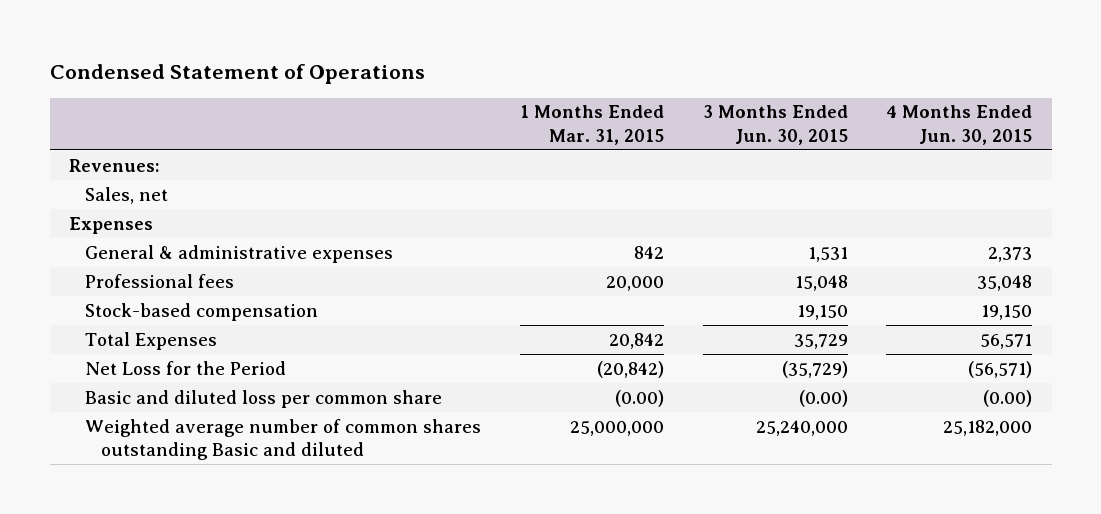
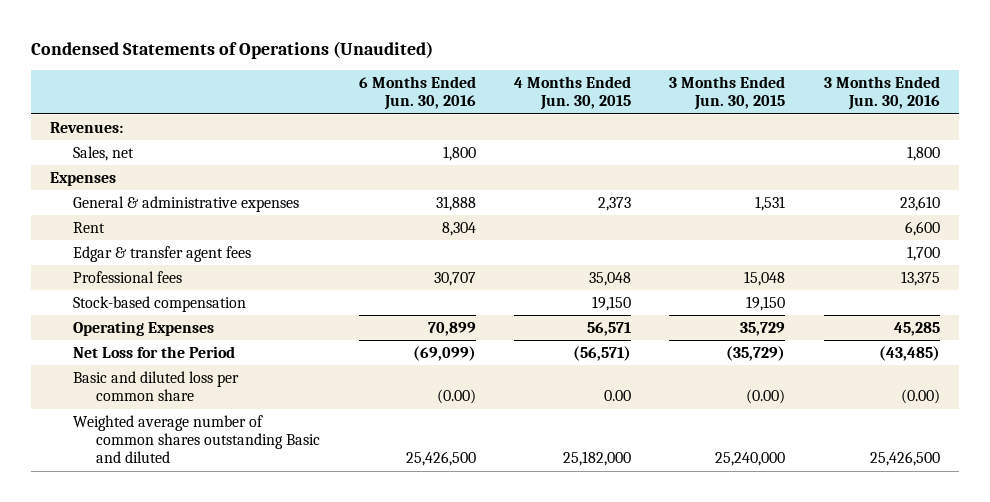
[49,63,425,84] Condensed Statement of Operations -> [30,40,433,59] Condensed Statements of Operations (Unaudited)
[519,105,664,145] 1 Months Ended Mar. 31, 2015 -> none
none -> [358,76,476,111] 6 Months Ended Jun. 30, 2016
none -> [823,76,940,111] 3 Months Ended Jun. 30, 2016
none -> [73,221,106,233] Rent
none -> [73,245,252,262] Edgar & transfer agent fees
[85,331,218,350] Total Expenses -> [73,320,215,336] Operating Expenses
[983,389,1033,407] (0.00) -> [603,390,631,402] 0.00

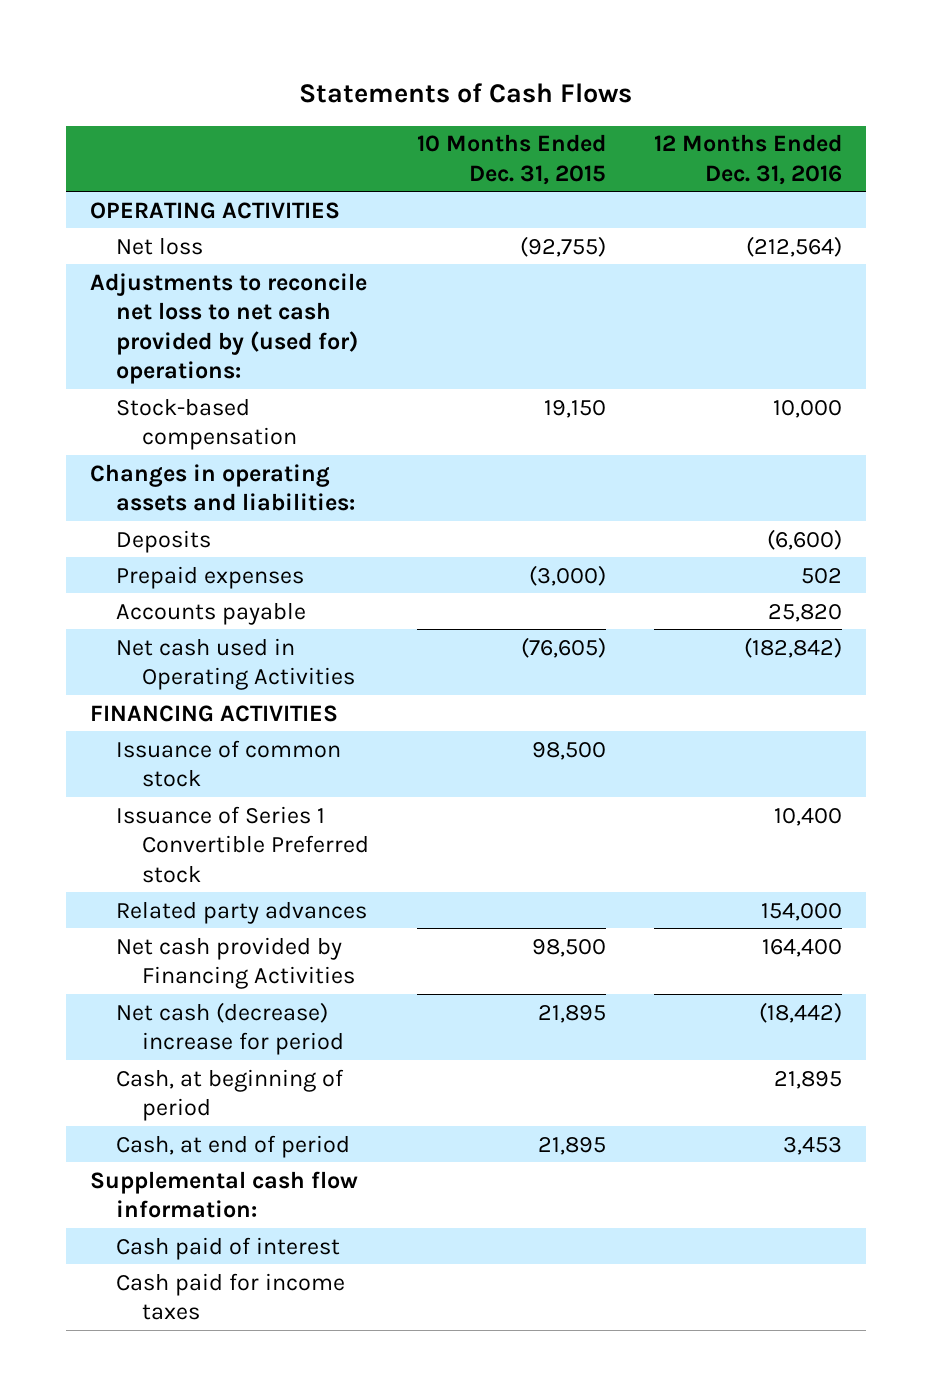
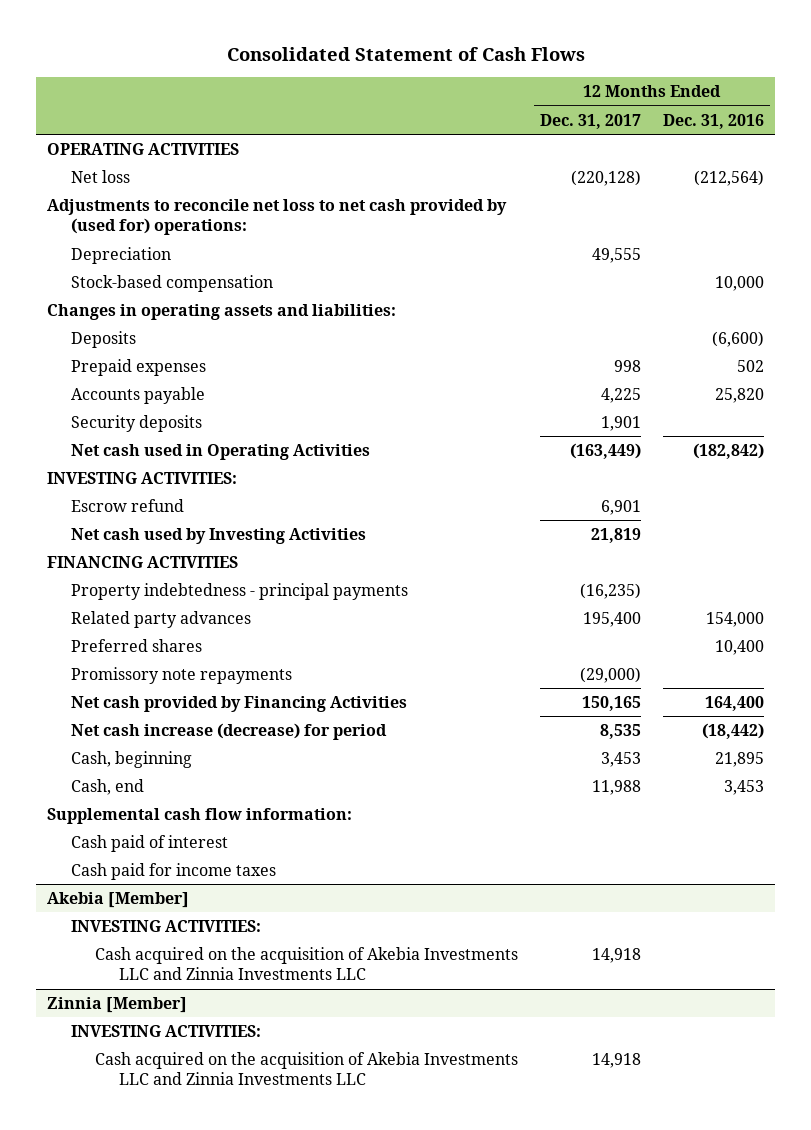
[298,83,632,104] Statements of Cash Flows -> [226,46,585,61] Consolidated Statement of Cash Flows
[417,134,607,185] 10 Months Ended Dec. 31, 2015 -> none
none -> [539,113,641,129] Dec. 31, 2017
none -> [70,247,171,265] Depreciation
none -> [70,415,202,433] Security deposits
none -> [46,472,237,485] INVESTING ACTIVITIES:
none -> [70,499,184,513] Escrow refund
none -> [70,528,366,545] Net cash used by Investing Activities
[115,739,341,788] Issuance of common stock -> none
[115,805,370,883] Issuance of Series 1 Convertible Preferred stock -> none
none -> [70,583,408,601] Property indebtedness - principal payments
none -> [70,639,202,653] Preferred shares
none -> [70,667,292,685] Promissory note repayments
[115,1001,345,1056] Net cash (decrease) increase for period -> [70,723,387,741] Net cash increase (decrease) for period
[115,1068,344,1122] Cash, at beginning of period -> [70,751,192,769] Cash, beginning
[115,1134,350,1158] Cash, at end of period -> [70,779,144,796] Cash, end
none -> [46,892,189,909] Akebia [Member]
none -> [70,920,261,933] INVESTING ACTIVITIES:
none -> [94,947,518,981] Cash acquired on the acquisition of Akebia Investments LLC and Zinnia Investments LLC
none -> [46,997,187,1014] Zinnia [Member]
none -> [70,1025,261,1038] INVESTING ACTIVITIES:
none -> [94,1052,518,1086] Cash acquired on the acquisition of Akebia Investments LLC and Zinnia Investments LLC

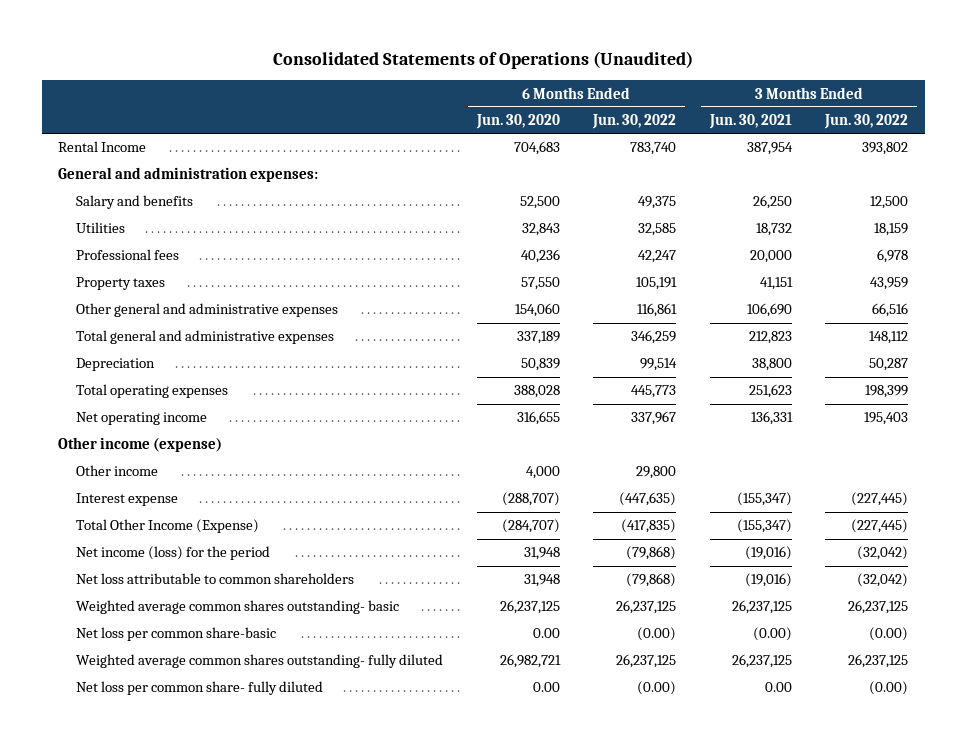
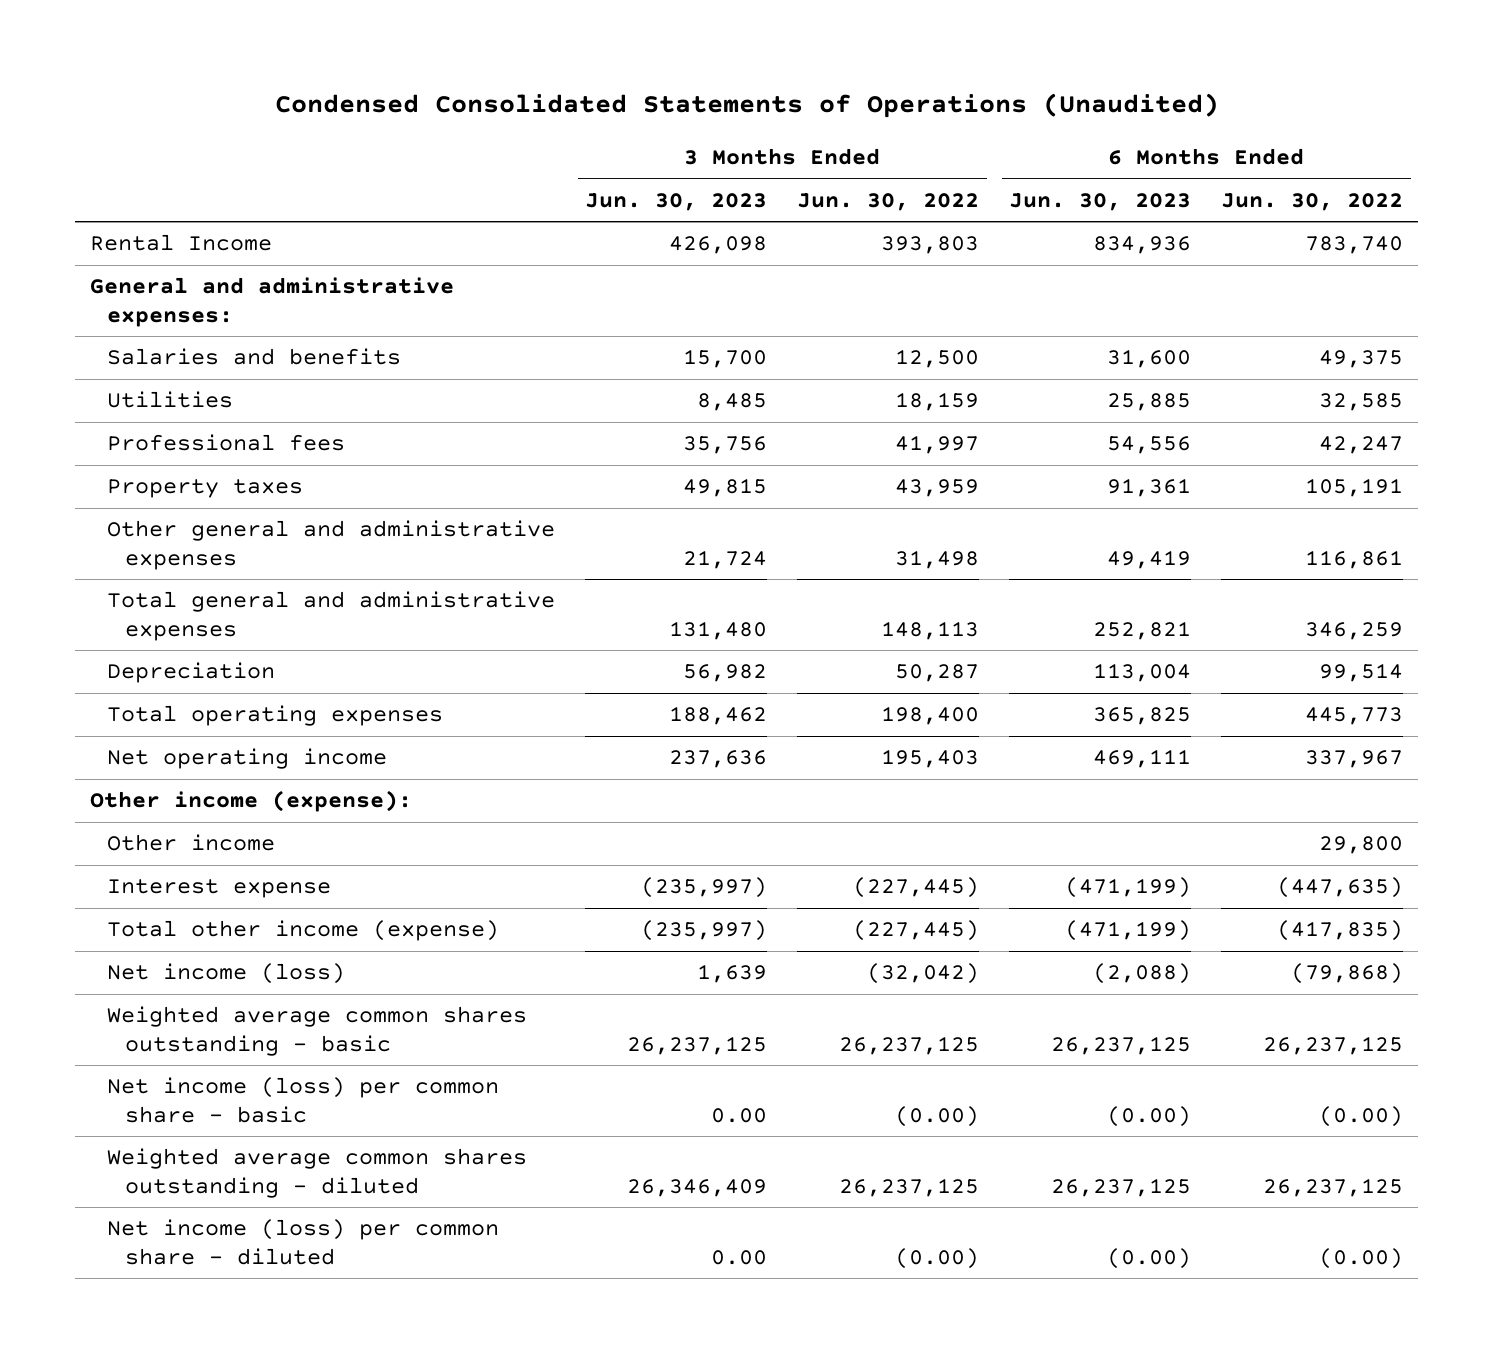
[273,51,694,70] Consolidated Statements of Operations (Unaudited) -> [274,93,1219,119] Condensed Consolidated Statements of Operations (Unaudited)
[475,114,560,130] Jun. 30, 2020 -> none
[708,114,792,130] Jun. 30, 2021 -> none
none -> [585,192,768,211] Jun. 30, 2023
none -> [1009,192,1192,211] Jun. 30, 2023
[862,142,909,156] 393,802 -> [881,236,980,255] 393,803
[58,167,319,183] General and administration expenses: -> [90,277,455,327] General and administrative expenses:
[75,195,193,210] Salary and benefits -> [107,348,402,366] Salaries and benefits
[877,249,909,264] 6,978 -> [895,435,980,455] 41,997
[872,303,909,318] 66,516 -> [895,549,980,569] 31,498
[869,331,909,345] 148,112 -> [881,620,980,640] 148,113
[865,385,909,399] 198,399 -> [881,706,980,726] 198,400
[58,437,223,453] Other income (expense) -> [90,790,413,813] Other income (expense):
[75,573,354,585] Net loss attributable to common shareholders -> none
[75,519,259,534] Total Other Income (Expense) -> [107,920,500,942] Total other income (expense)
[75,546,270,561] Net income (loss) for the period -> [107,963,346,985] Net income (loss)
[75,600,399,615] Weighted average common shares outstanding- basic -> [107,1006,528,1056] Weighted average common shares outstanding - basic
[75,627,276,642] Net loss per common share-basic -> [107,1077,500,1123] Net income (loss) per common share - basic
[75,654,443,669] Weighted average common shares outstanding- fully diluted -> [107,1148,528,1198] Weighted average common shares outstanding - diluted
[75,681,323,696] Net loss per common share- fully diluted -> [107,1219,500,1265] Net income (loss) per common share - diluted

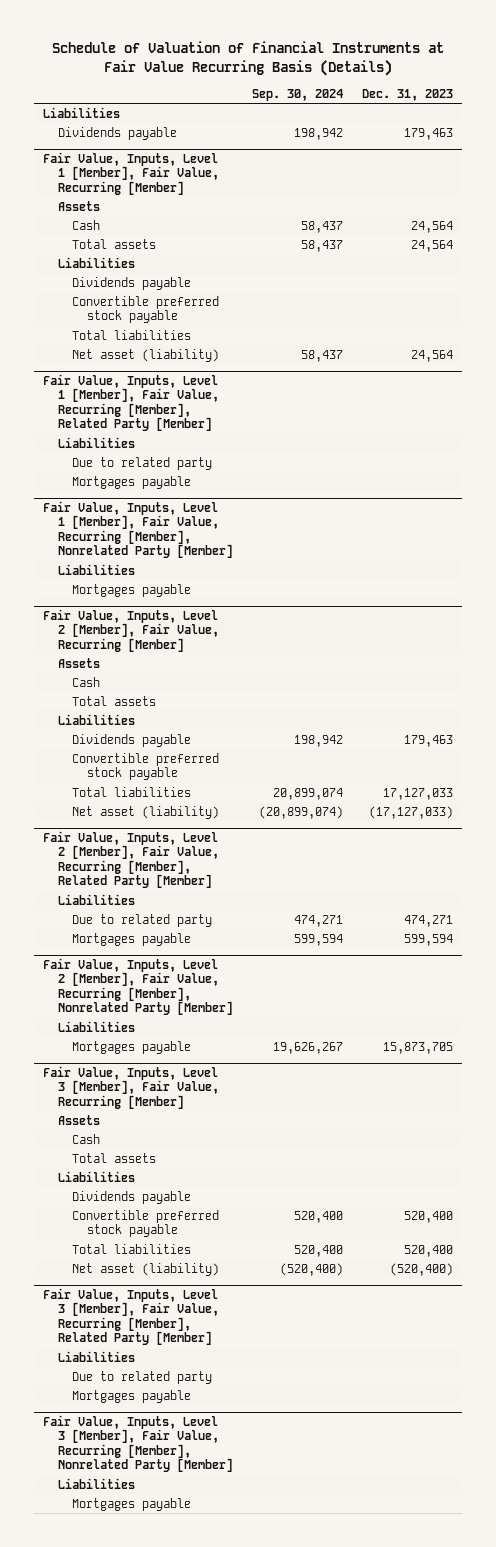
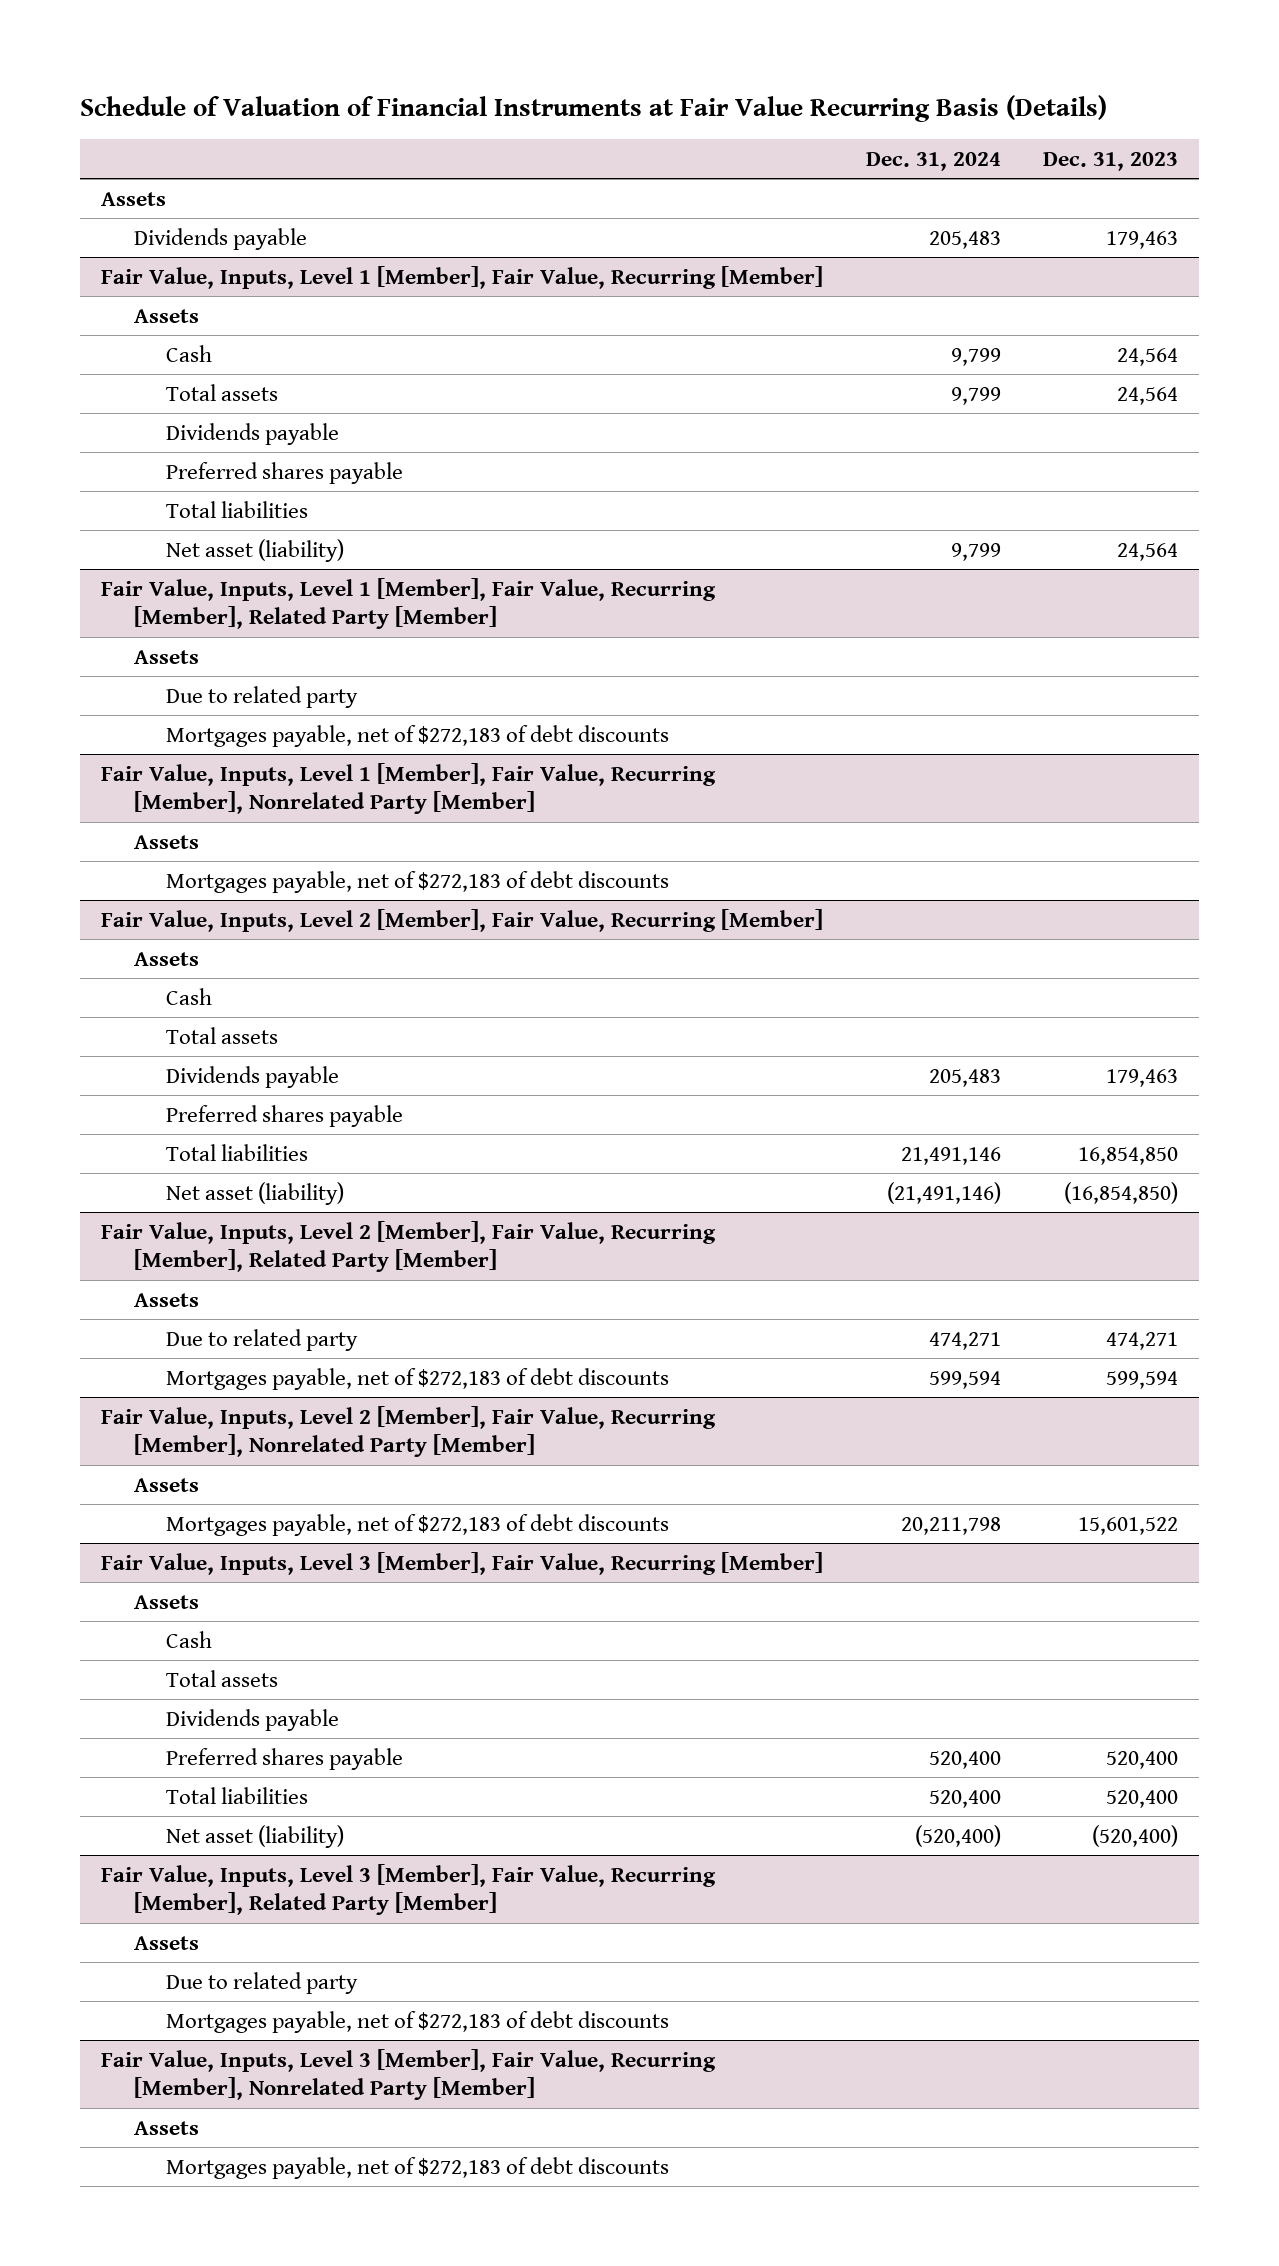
[251,88,343,101] Sep. 30, 2024 -> none
none -> [865,151,1001,171] Dec. 31, 2024
[43,106,121,118] Liabilities -> none
none -> [101,191,167,206] Assets
[57,256,135,268] Liabilities -> none
[72,295,220,324] Convertible preferred stock payable -> none
none -> [166,461,404,484] Preferred shares payable
[57,436,135,448] Liabilities -> none
none -> [133,649,199,664] Assets
[72,475,192,489] Mortgages payable -> [166,724,670,747] Mortgages payable, net of $272,183 of debt discounts
[57,563,135,575] Liabilities -> none
none -> [133,834,199,849] Assets
[72,583,192,597] Mortgages payable -> [166,870,670,893] Mortgages payable, net of $272,183 of debt discounts
[57,713,135,725] Liabilities -> none
[72,752,220,781] Convertible preferred stock payable -> none
none -> [166,1104,404,1127] Preferred shares payable
[382,787,453,800] 17,127,033 -> [1077,1146,1178,1165] 16,854,850
[368,805,453,819] (17,127,033) -> [1063,1181,1178,1204] (16,854,850)
[57,893,135,905] Liabilities -> none
none -> [133,1292,199,1307] Assets
[72,932,192,946] Mortgages payable -> [166,1367,670,1390] Mortgages payable, net of $272,183 of debt discounts
[57,1020,135,1032] Liabilities -> none
none -> [133,1477,199,1492] Assets
[72,1040,192,1054] Mortgages payable -> [166,1513,670,1536] Mortgages payable, net of $272,183 of debt discounts
[382,1041,453,1054] 15,873,705 -> [1077,1516,1178,1535] 15,601,522
[57,1170,135,1182] Liabilities -> none
[72,1209,220,1238] Convertible preferred stock payable -> [166,1747,404,1770] Preferred shares payable
[57,1350,135,1362] Liabilities -> none
none -> [133,1935,199,1950] Assets
[72,1389,192,1403] Mortgages payable -> [166,2010,670,2033] Mortgages payable, net of $272,183 of debt discounts
[57,1477,135,1489] Liabilities -> none
none -> [133,2120,199,2135] Assets
[72,1497,192,1511] Mortgages payable -> [166,2156,670,2179] Mortgages payable, net of $272,183 of debt discounts

